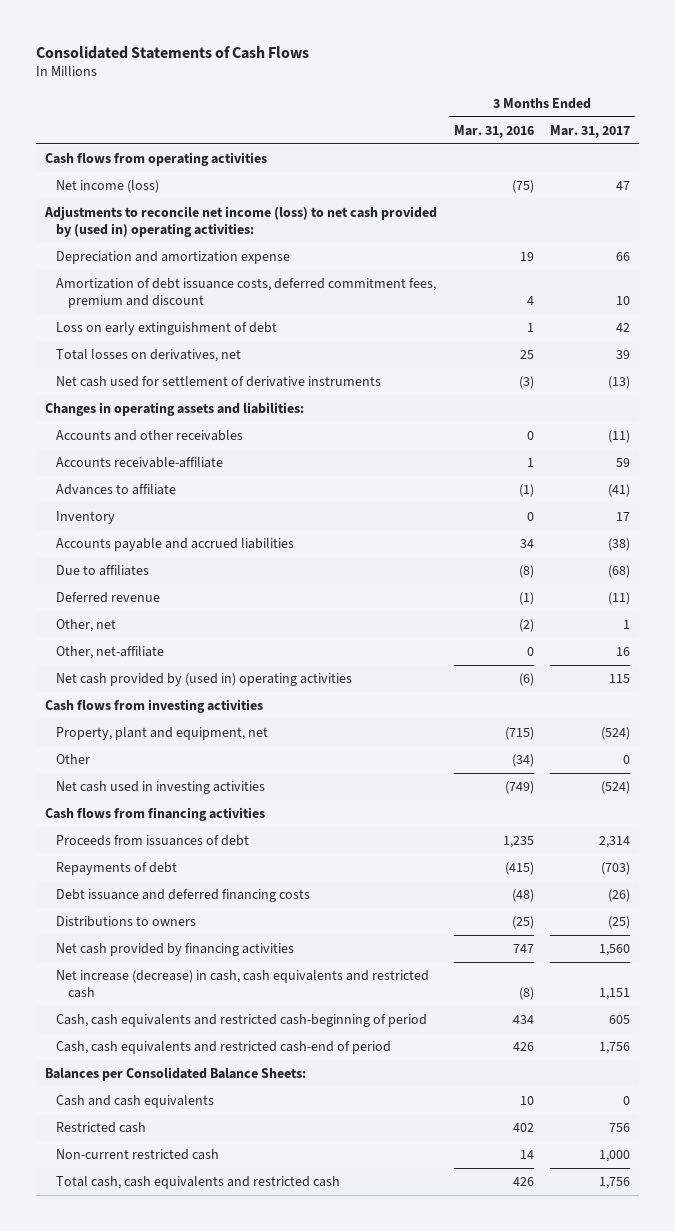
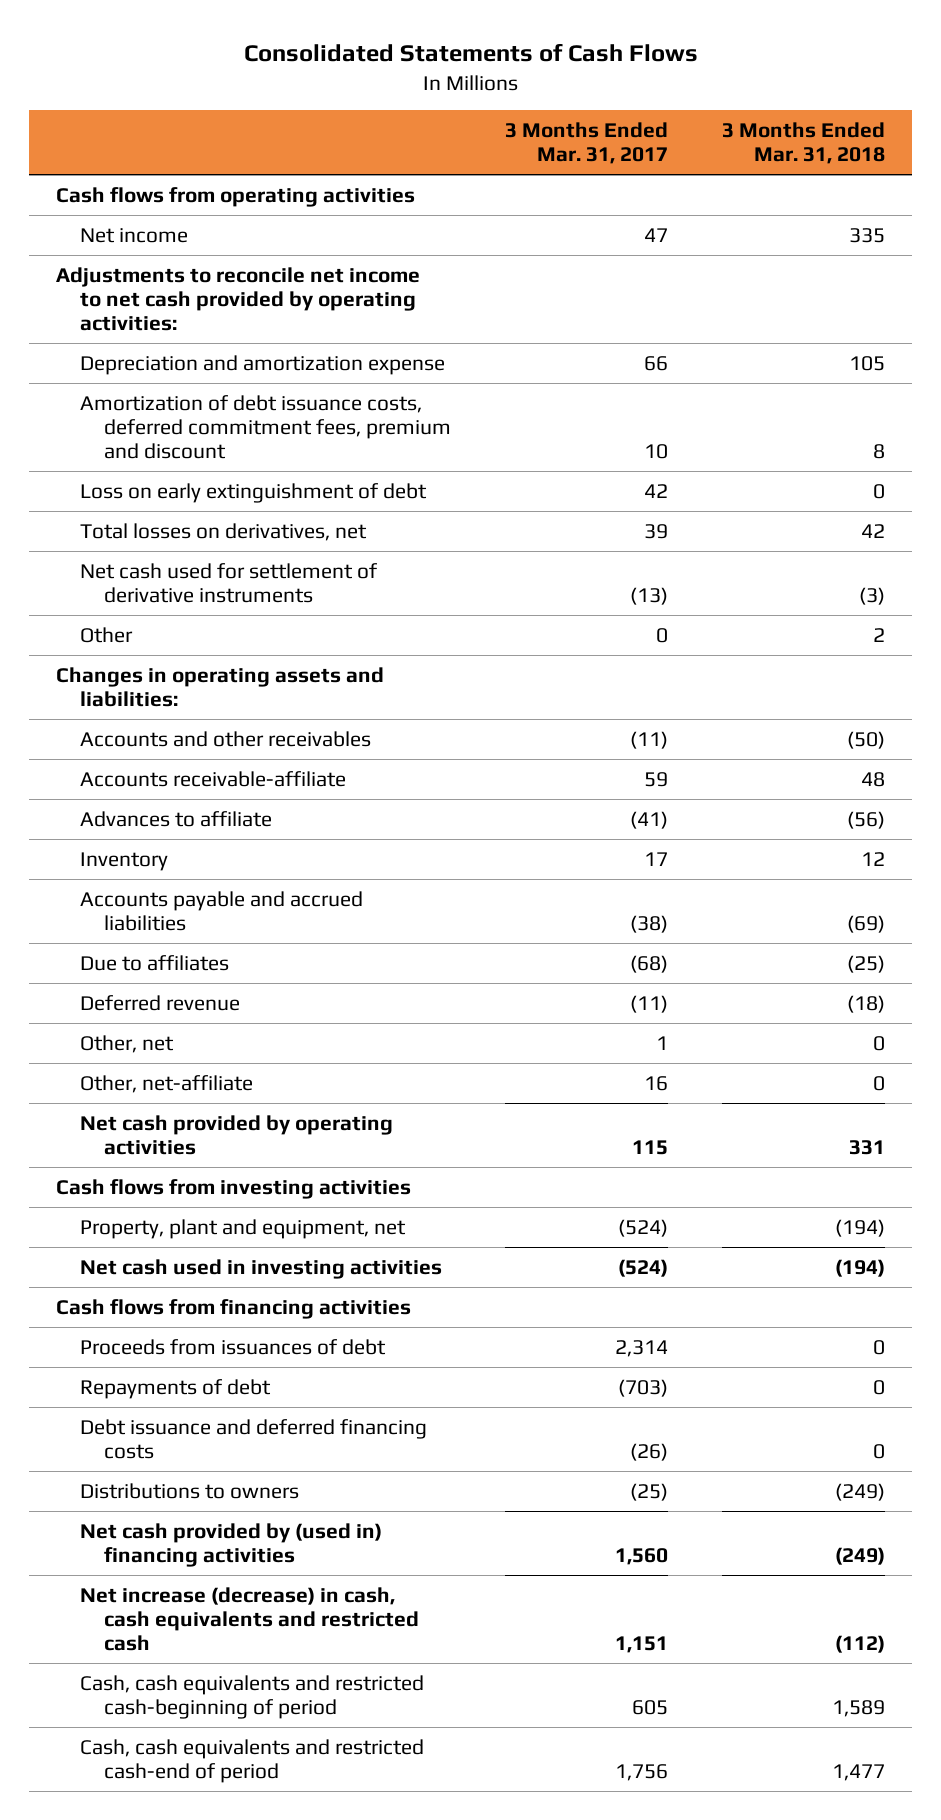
[453,124,534,138] Mar. 31, 2016 -> none
none -> [722,122,886,165] 3 Months Ended Mar. 31, 2018
[56,179,160,193] Net income (loss) -> [80,227,189,243] Net income
[43,205,437,237] Adjustments to reconcile net income (loss) to net cash provided by (used in) operating activities: -> [56,266,421,332] Adjustments to reconcile net income to net cash provided by operating activities:
[56,753,91,764] Other -> [80,626,134,643] Other
[56,672,353,686] Net cash provided by (used in) operating activities -> [80,1114,394,1155] Net cash provided by operating activities
[56,942,295,956] Net cash provided by financing activities -> [80,1522,383,1567] Net cash provided by (used in) financing activities
[44,1066,306,1081] Balances per Consolidated Balance Sheets: -> none
[56,1094,215,1108] Cash and cash equivalents -> none
[56,1121,147,1133] Restricted cash -> none
[56,1148,220,1160] Non-current restricted cash -> none
[56,1175,341,1189] Total cash, cash equivalents and restricted cash -> none

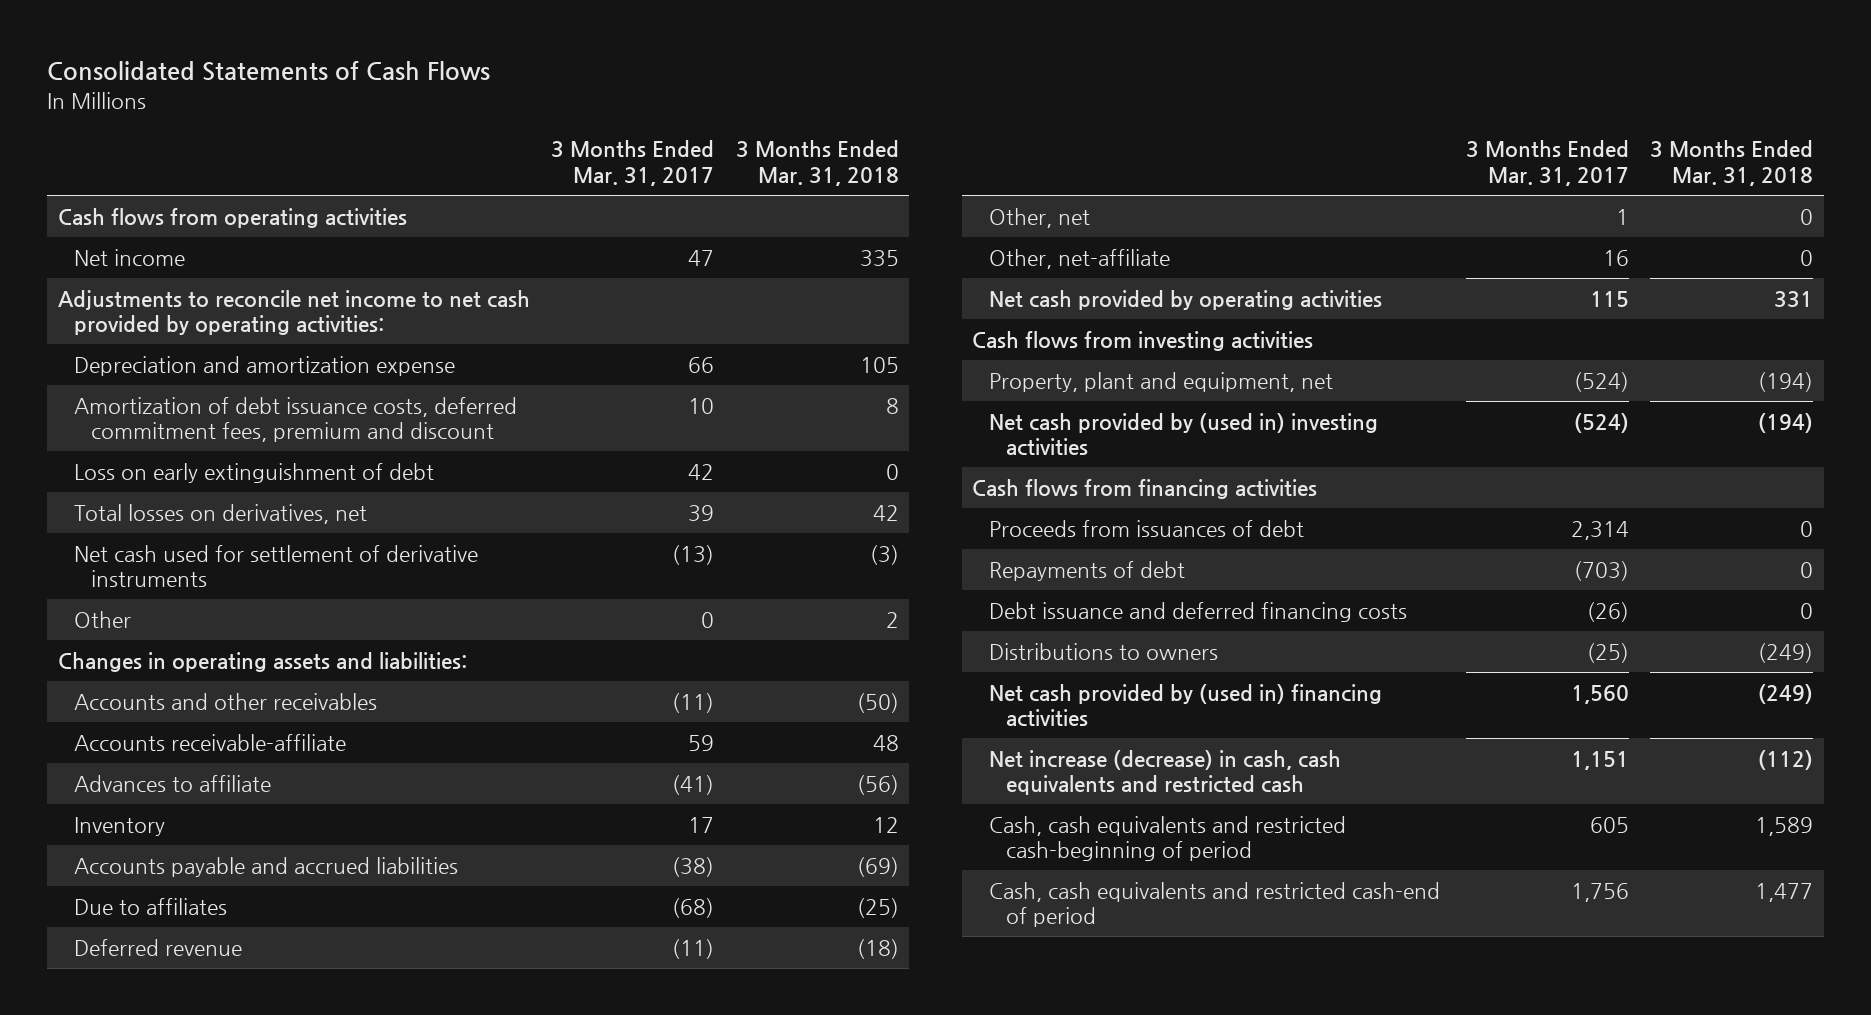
[80,1258,443,1279] Net cash used in investing activities -> [989,412,1379,457] Net cash provided by (used in) investing activities

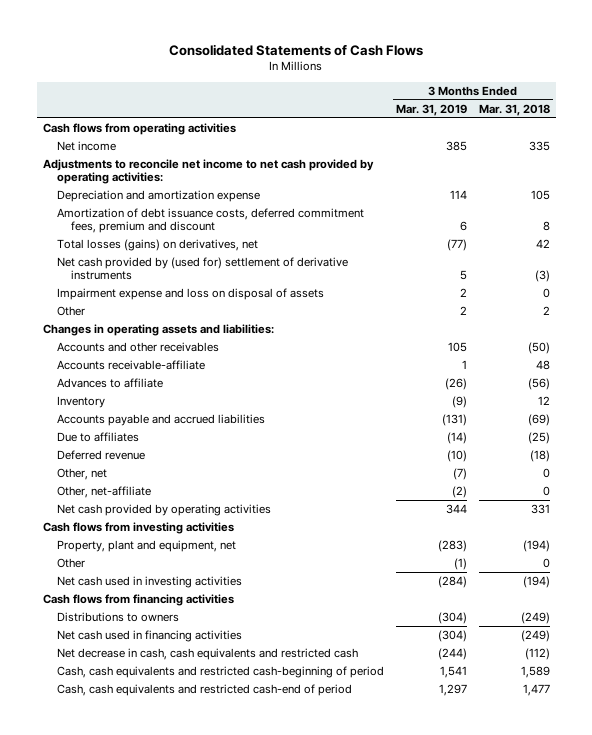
[551,140,715,186] 3 Months Ended Mar. 31, 2017 -> none
none -> [395,103,467,116] Mar. 31, 2019
[74,462,435,483] Loss on early extinguishment of debt -> none
[74,503,368,524] Total losses on derivatives, net -> [56,239,258,252] Total losses (gains) on derivatives, net
[74,544,479,588] Net cash used for settlement of derivative instruments -> [56,257,348,281] Net cash provided by (used for) settlement of derivative instruments
none -> [56,288,324,301] Impairment expense and loss on disposal of assets
none -> [56,558,85,569] Other
[989,412,1379,457] Net cash provided by (used in) investing activities -> [56,576,242,589] Net cash used in investing activities
[989,519,1305,537] Proceeds from issuances of debt -> none
[989,560,1186,581] Repayments of debt -> none
[989,601,1408,622] Debt issuance and deferred financing costs -> none
[989,683,1383,728] Net cash provided by (used in) financing activities -> [56,630,242,643] Net cash used in financing activities
[989,749,1342,796] Net increase (decrease) in cash, cash equivalents and restricted cash -> [56,648,358,661] Net decrease in cash, cash equivalents and restricted cash

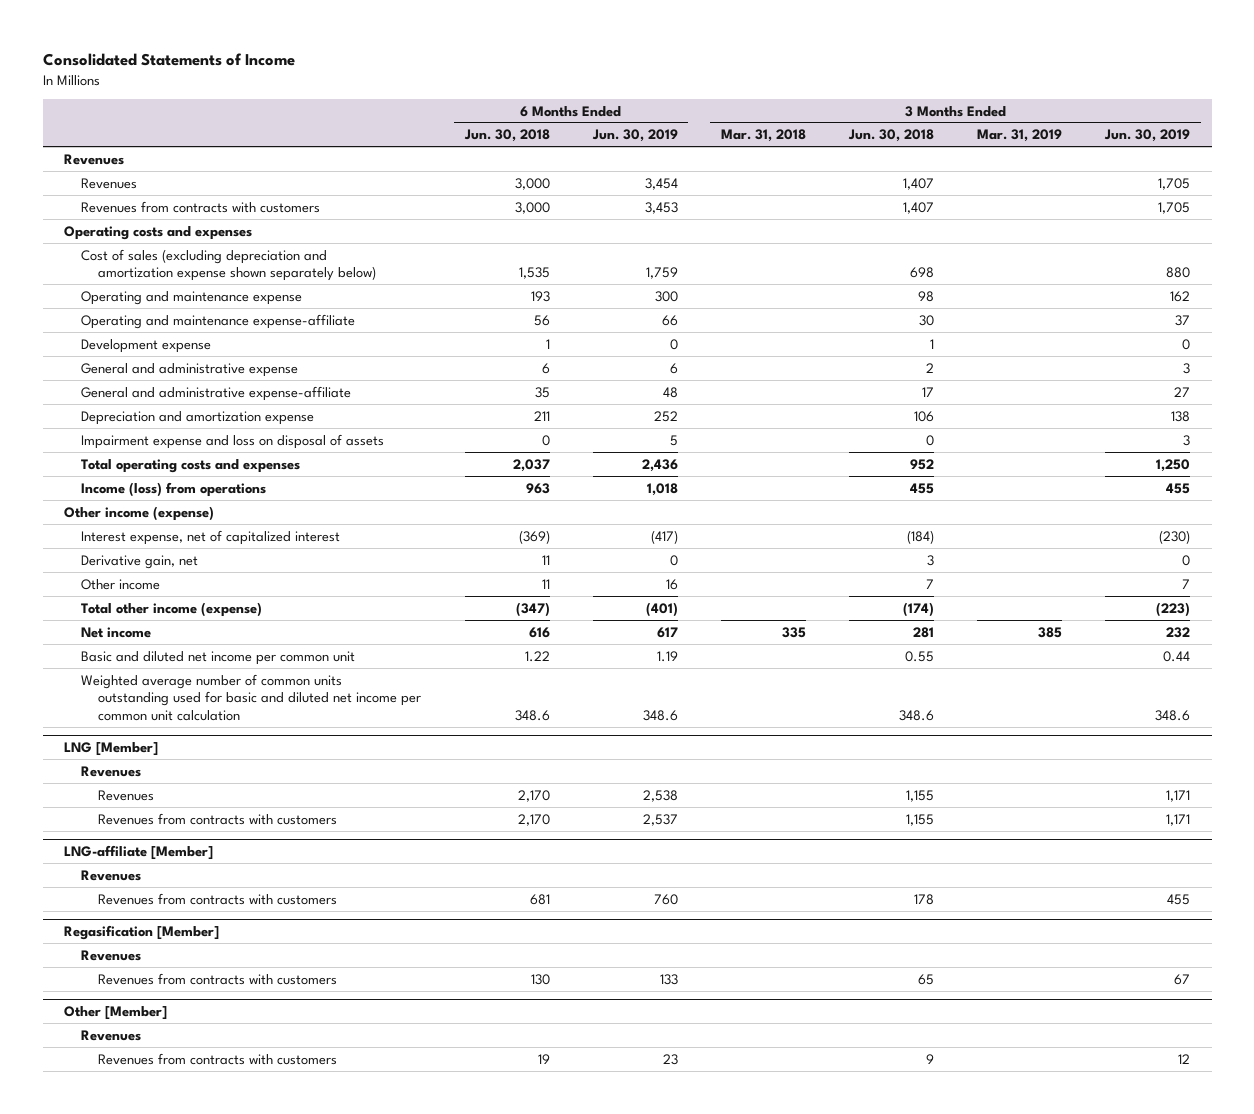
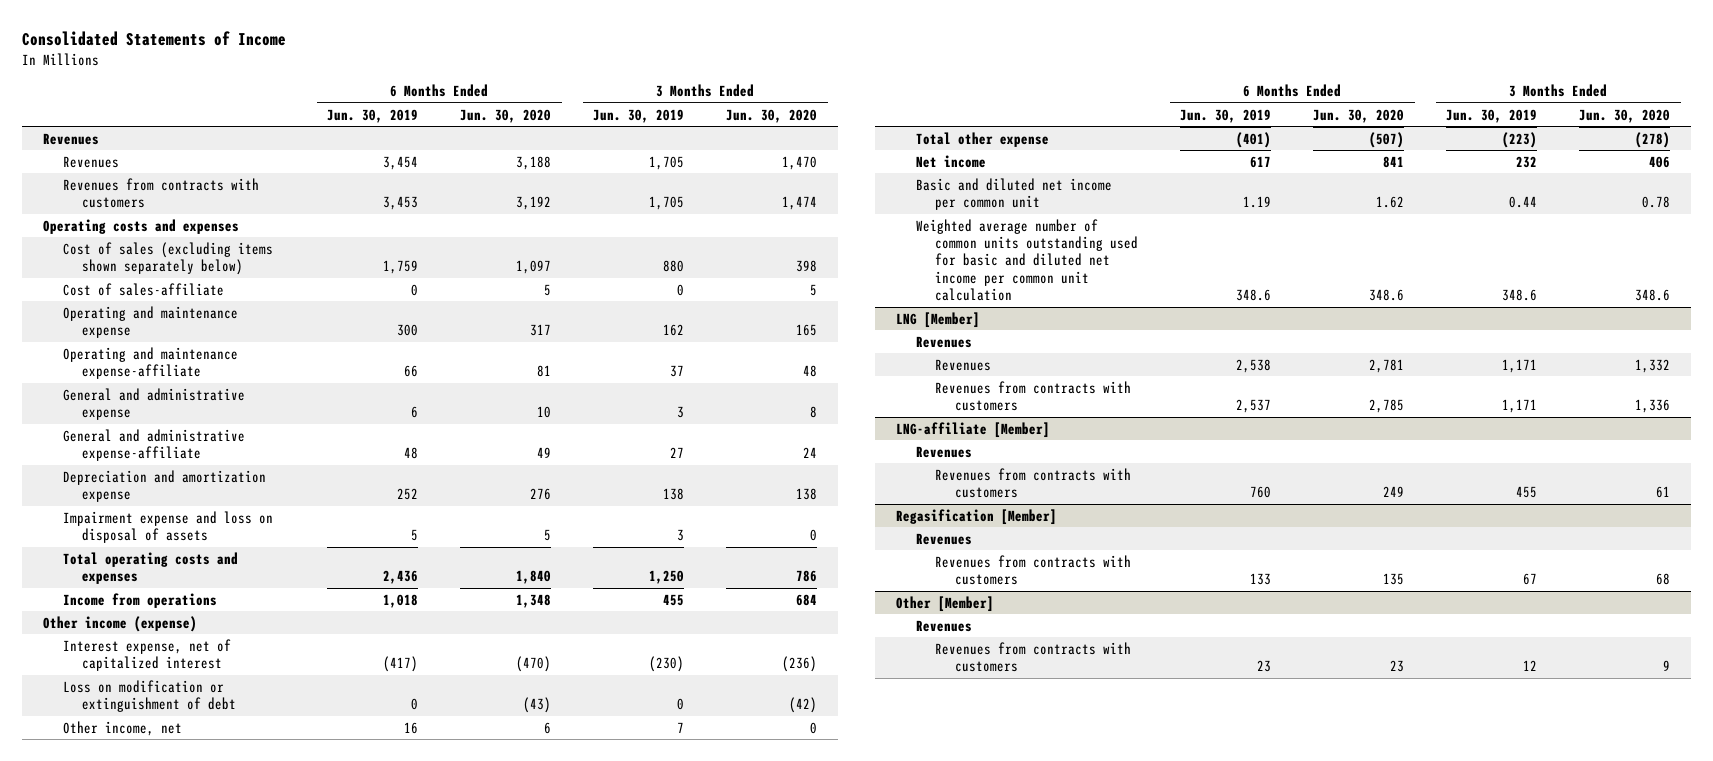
[463,129,550,143] Jun. 30, 2018 -> none
[720,129,806,143] Mar. 31, 2018 -> none
[847,129,934,143] Jun. 30, 2018 -> none
[977,129,1063,143] Mar. 31, 2019 -> none
none -> [460,108,552,123] Jun. 30, 2020
none -> [726,108,818,123] Jun. 30, 2020
[81,248,377,282] Cost of sales (excluding depreciation and amortization expense shown separately below) -> [62,241,273,276] Cost of sales (excluding items shown separately below)
none -> [62,282,224,296] Cost of sales-affiliate
[81,338,212,353] Development expense -> none
[81,481,267,497] Income (loss) from operations -> [62,592,217,608] Income from operations
[81,554,199,569] Derivative gain, net -> none
none -> [62,679,237,713] Loss on modification or extinguishment of debt
[81,578,161,590] Other income -> [62,720,182,736] Other income, net
[81,601,263,617] Total other income (expense) -> [915,131,1049,147] Total other expense

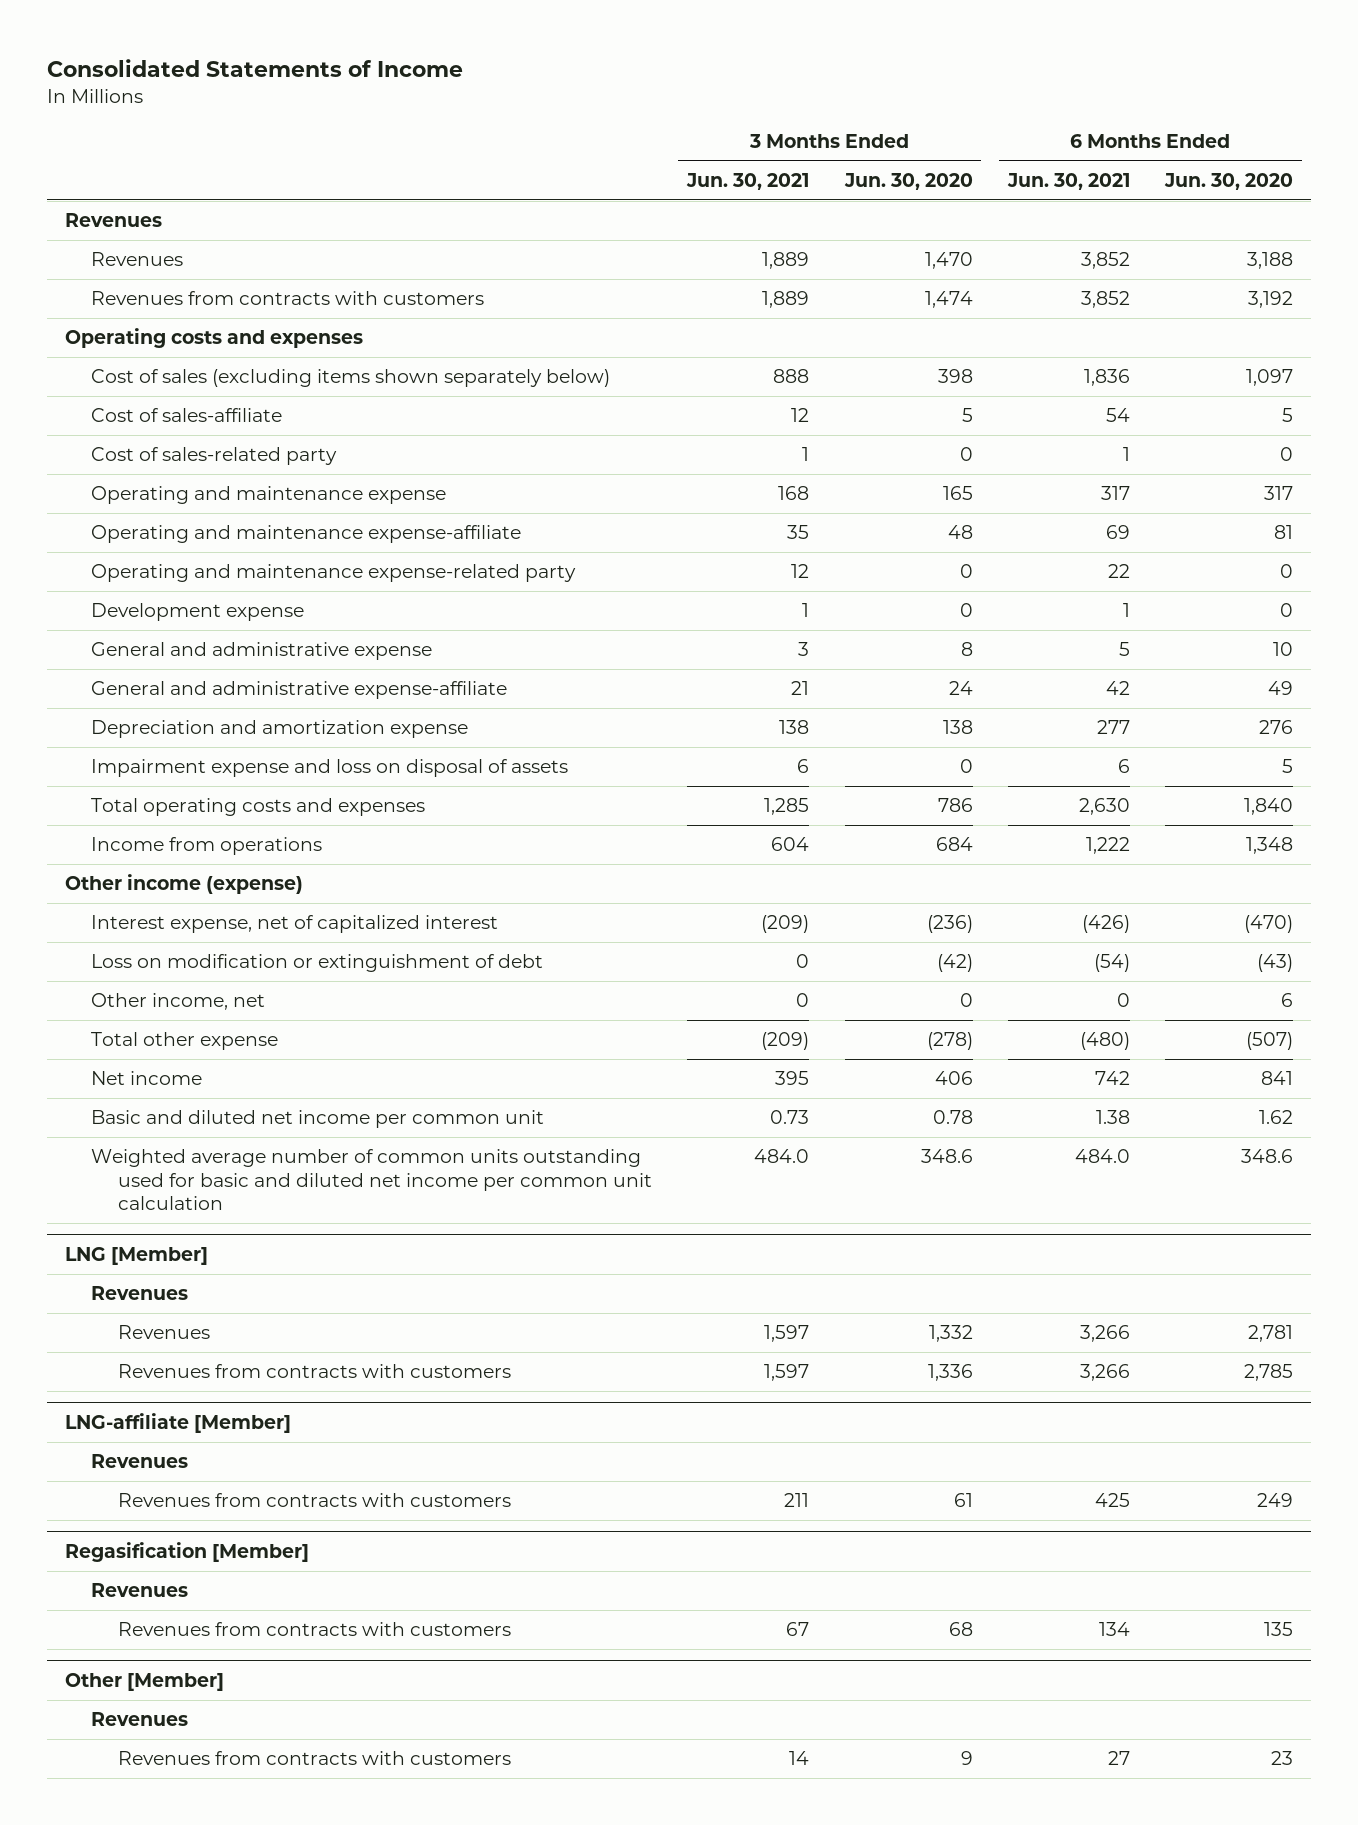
[327,108,419,123] Jun. 30, 2019 -> none
[593,108,685,123] Jun. 30, 2019 -> none
none -> [686,173,810,191] Jun. 30, 2021
none -> [1006,173,1130,191] Jun. 30, 2021
none -> [91,447,338,466] Cost of sales-related party
none -> [91,564,577,583] Operating and maintenance expense-related party
none -> [91,603,305,622] Development expense

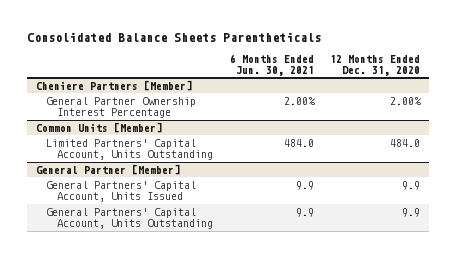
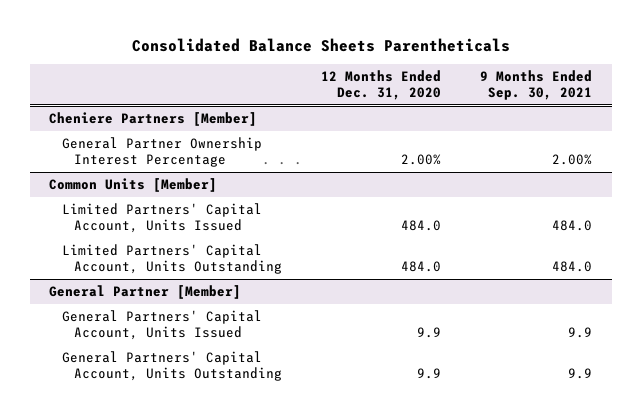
[229,53,314,77] 6 Months Ended Jun. 30, 2021 -> none
none -> [480,70,593,100] 9 Months Ended Sep. 30, 2021
none -> [61,203,262,233] Limited Partners' Capital Account, Units Issued

